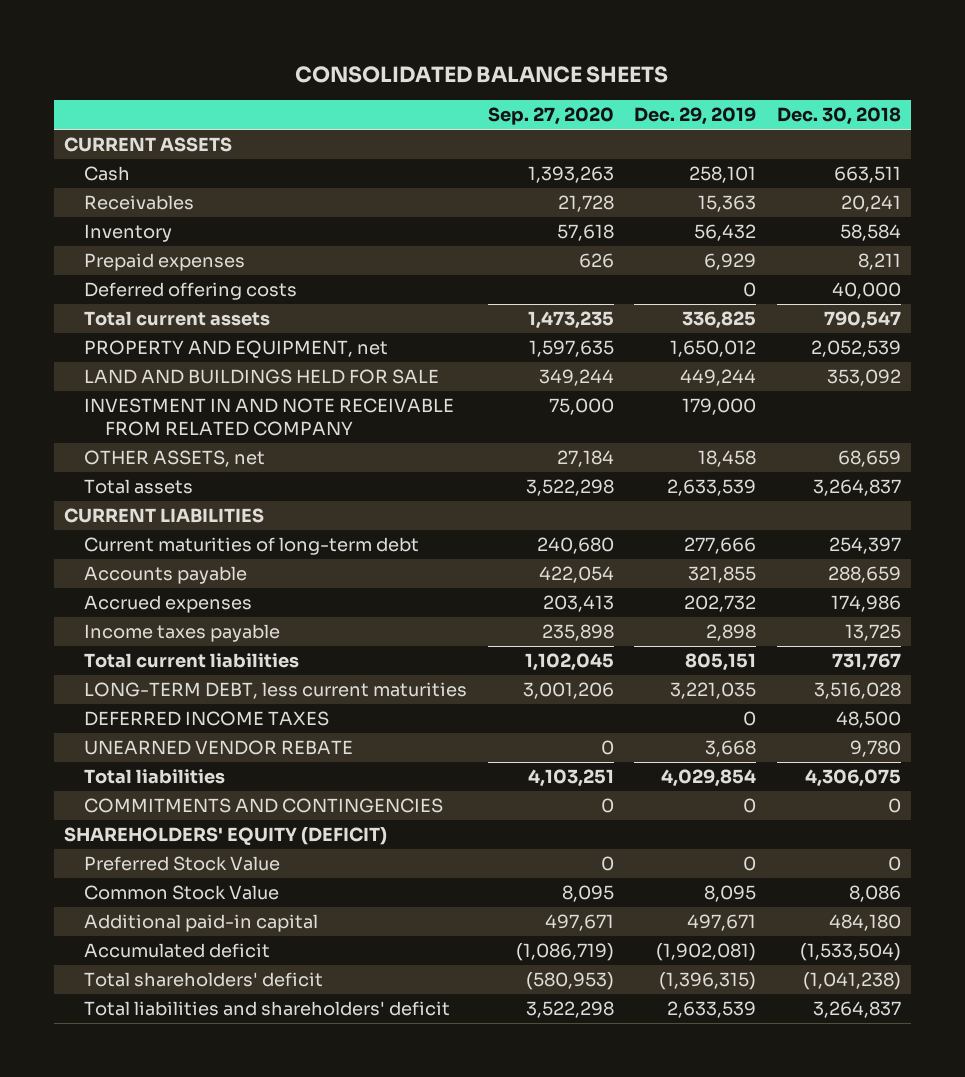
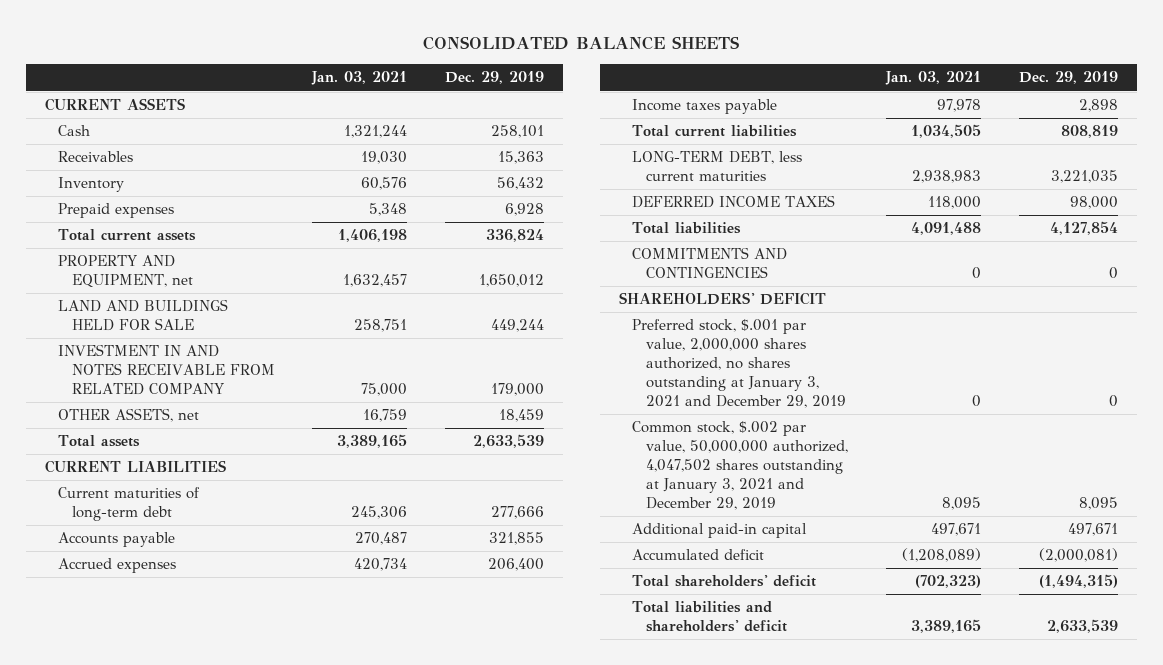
[487,107,614,126] Sep. 27, 2020 -> none
[776,107,901,126] Dec. 30, 2018 -> none
none -> [311,71,408,86] Jan. 03, 2021
[84,282,298,301] Deferred offering costs -> none
[704,253,757,271] 6,929 -> [504,203,544,217] 6,928
[682,311,757,330] 336,825 -> [485,229,544,243] 336,824
[84,398,455,436] INVESTMENT IN AND NOTE RECEIVABLE FROM RELATED COMPANY -> [58,344,275,395] INVESTMENT IN AND NOTES RECEIVABLE FROM RELATED COMPANY
[698,450,757,468] 18,458 -> [498,409,544,423] 18,459
[684,595,757,613] 202,732 -> [487,558,544,572] 206,400
[685,653,757,672] 805,151 -> [1060,125,1118,139] 808,819
[84,740,354,756] UNEARNED VENDOR REBATE -> none
[743,711,757,727] 0 -> [1069,196,1118,210] 98,000
[661,769,757,788] 4,029,854 -> [1049,221,1118,236] 4,127,854
[64,827,388,846] SHAREHOLDERS' EQUITY (DEFICIT) -> [618,292,826,306] SHAREHOLDERS' DEFICIT
[84,856,281,872] Preferred Stock Value -> [632,319,846,408] Preferred stock, $.001 par value, 2,000,000 shares authorized, no shares outstanding at January 3, 2021 and December 29, 2019
[84,885,280,901] Common Stock Value -> [632,421,848,510] Common stock, $.002 par value, 50,000,000 authorized, 4,047,502 shares outstanding at January 3, 2021 and December 29, 2019
[656,943,757,962] (1,902,081) -> [1038,548,1118,563] (2,000,081)
[659,972,757,991] (1,396,315) -> [1038,574,1118,589] (1,494,315)

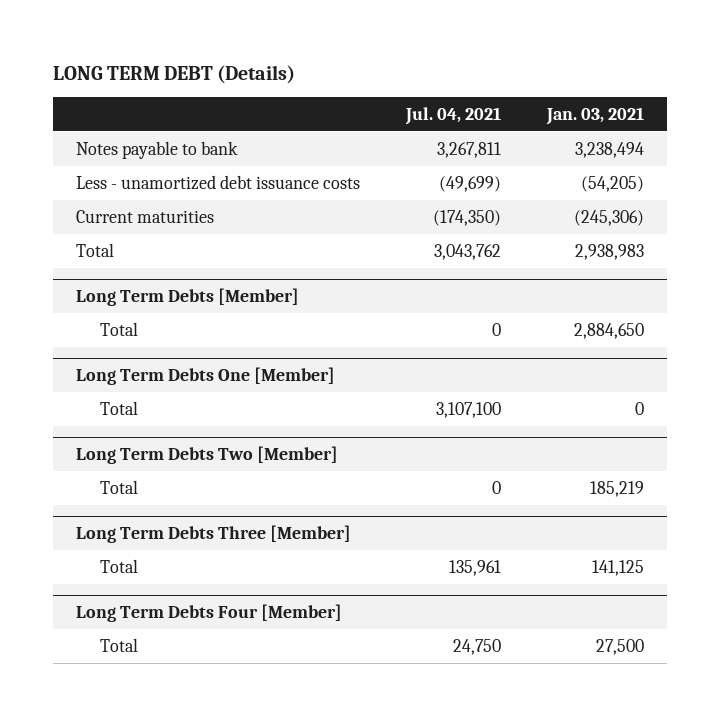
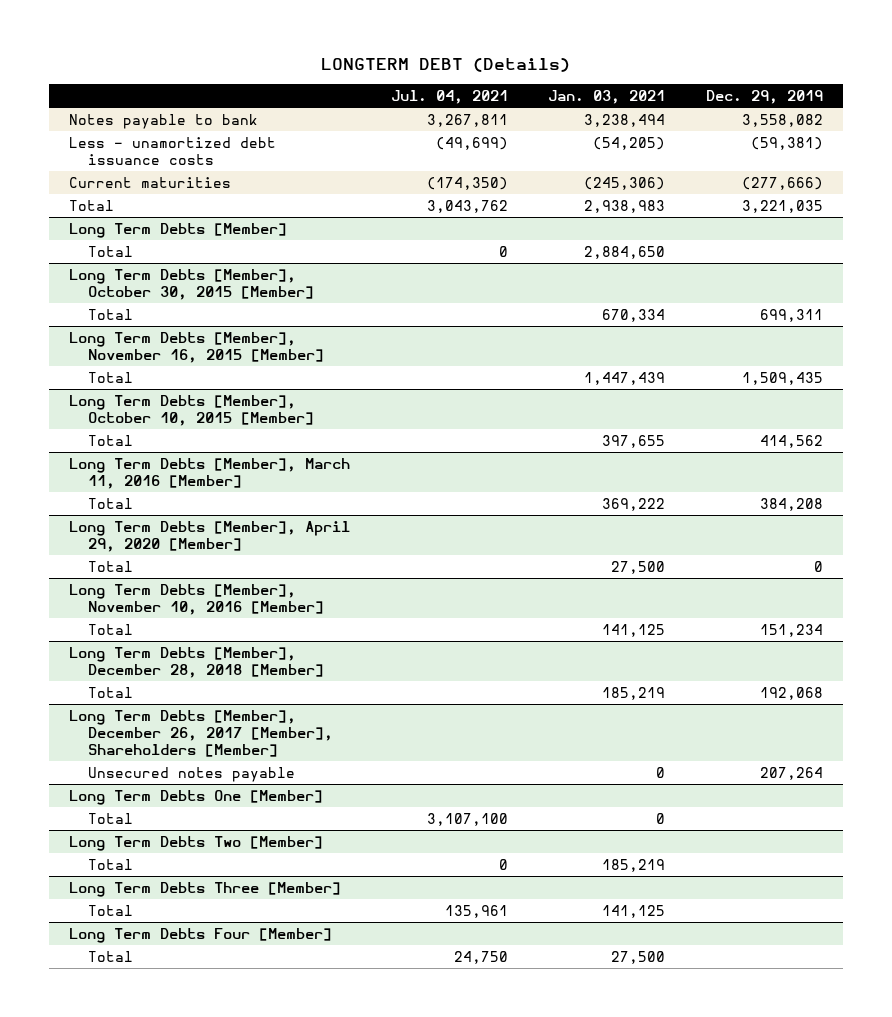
[53,65,296,85] LONG TERM DEBT (Details) -> [320,58,570,73] LONGTERM DEBT (Details)
none -> [705,89,823,104] Dec. 29, 2019
none -> [68,268,314,300] Long Term Debts [Member], October 30, 2015 [Member]
none -> [87,308,133,320] Total
none -> [68,331,324,363] Long Term Debts [Member], November 16, 2015 [Member]
none -> [87,371,133,383] Total
none -> [68,394,314,426] Long Term Debts [Member], October 10, 2015 [Member]
none -> [87,434,133,446] Total
none -> [68,457,350,489] Long Term Debts [Member], March 11, 2016 [Member]
none -> [87,497,133,509] Total
none -> [68,520,350,552] Long Term Debts [Member], April 29, 2020 [Member]
none -> [87,560,133,572] Total
none -> [68,583,324,615] Long Term Debts [Member], November 10, 2016 [Member]
none -> [87,623,133,635] Total
none -> [68,646,324,678] Long Term Debts [Member], December 28, 2018 [Member]
none -> [87,686,133,698] Total
none -> [68,709,333,758] Long Term Debts [Member], December 26, 2017 [Member], Shareholders [Member]
none -> [87,766,295,782] Unsecured notes payable

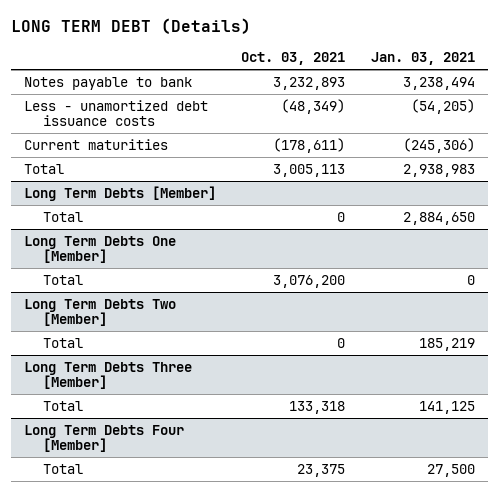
[320,58,570,73] LONGTERM DEBT (Details) -> [11,17,252,34] LONG TERM DEBT (Details)
[390,89,508,104] Jul. 04, 2021 -> none
[705,89,823,104] Dec. 29, 2019 -> none
none -> [241,51,346,65] Oct. 03, 2021
[68,268,314,300] Long Term Debts [Member], October 30, 2015 [Member] -> none
[87,308,133,320] Total -> none
[68,331,324,363] Long Term Debts [Member], November 16, 2015 [Member] -> none
[87,371,133,383] Total -> none
[68,394,314,426] Long Term Debts [Member], October 10, 2015 [Member] -> none
[87,434,133,446] Total -> none
[68,457,350,489] Long Term Debts [Member], March 11, 2016 [Member] -> none
[87,497,133,509] Total -> none
[68,520,350,552] Long Term Debts [Member], April 29, 2020 [Member] -> none
[87,560,133,572] Total -> none
[68,583,324,615] Long Term Debts [Member], November 10, 2016 [Member] -> none
[87,623,133,635] Total -> none
[68,646,324,678] Long Term Debts [Member], December 28, 2018 [Member] -> none
[87,686,133,698] Total -> none
[68,709,333,758] Long Term Debts [Member], December 26, 2017 [Member], Shareholders [Member] -> none
[87,766,295,782] Unsecured notes payable -> none

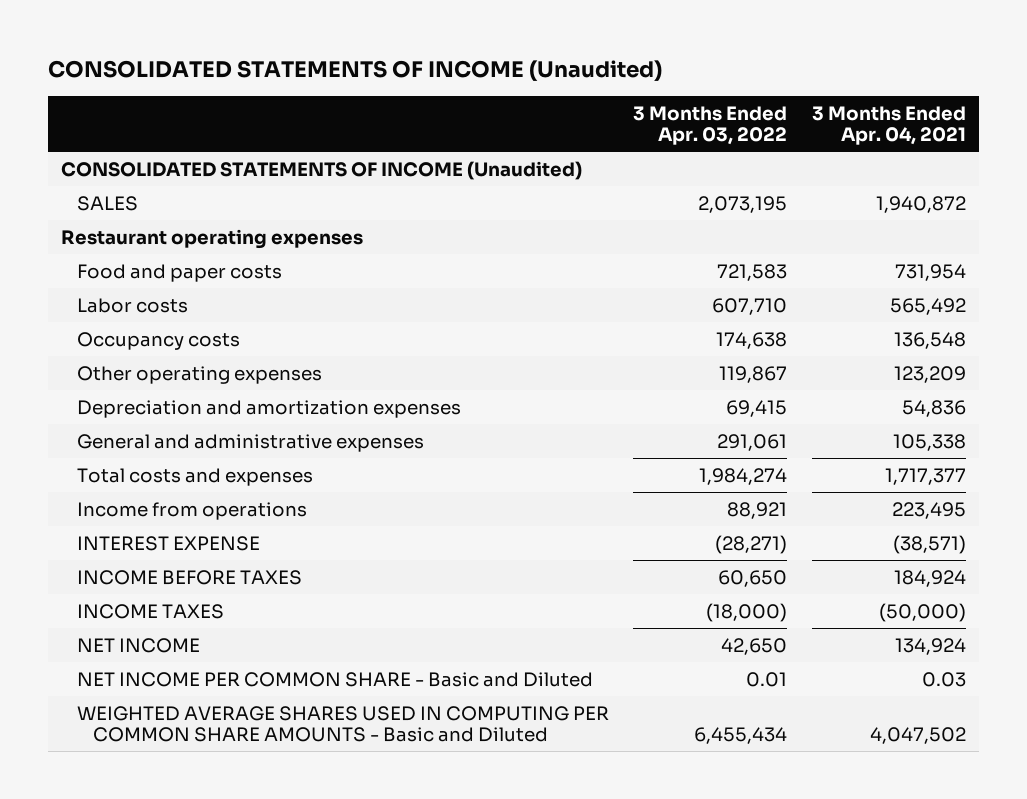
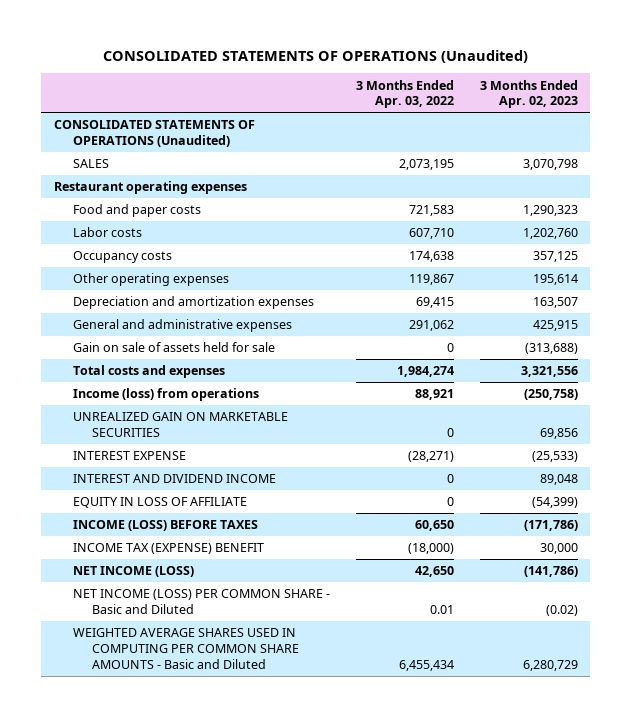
[48,60,663,82] CONSOLIDATED STATEMENTS OF INCOME (Unaudited) -> [102,49,528,63] CONSOLIDATED STATEMENTS OF OPERATIONS (Unaudited)
[812,105,967,146] 3 Months Ended Apr. 04, 2021 -> none
none -> [479,79,578,109] 3 Months Ended Apr. 02, 2023
[60,160,582,180] CONSOLIDATED STATEMENTS OF INCOME (Unaudited) -> [54,120,256,147] CONSOLIDATED STATEMENTS OF OPERATIONS (Unaudited)
[717,433,788,451] 291,061 -> [408,320,454,332] 291,062
none -> [73,342,276,353] Gain on sale of assets held for sale
[76,501,307,520] Income from operations -> [73,388,260,402] Income (loss) from operations
none -> [73,412,289,437] UNREALIZED GAIN ON MARKETABLE SECURITIES
none -> [73,474,277,484] INTEREST AND DIVIDEND INCOME
none -> [73,497,248,509] EQUITY IN LOSS OF AFFILIATE
[76,569,302,585] INCOME BEFORE TAXES -> [73,520,259,532] INCOME (LOSS) BEFORE TAXES
[76,603,224,619] INCOME TAXES -> [73,543,265,555] INCOME TAX (EXPENSE) BENEFIT
[76,637,200,653] NET INCOME -> [73,566,195,578] NET INCOME (LOSS)
[76,671,593,687] NET INCOME PER COMMON SHARE - Basic and Diluted -> [73,589,331,614] NET INCOME (LOSS) PER COMMON SHARE - Basic and Diluted

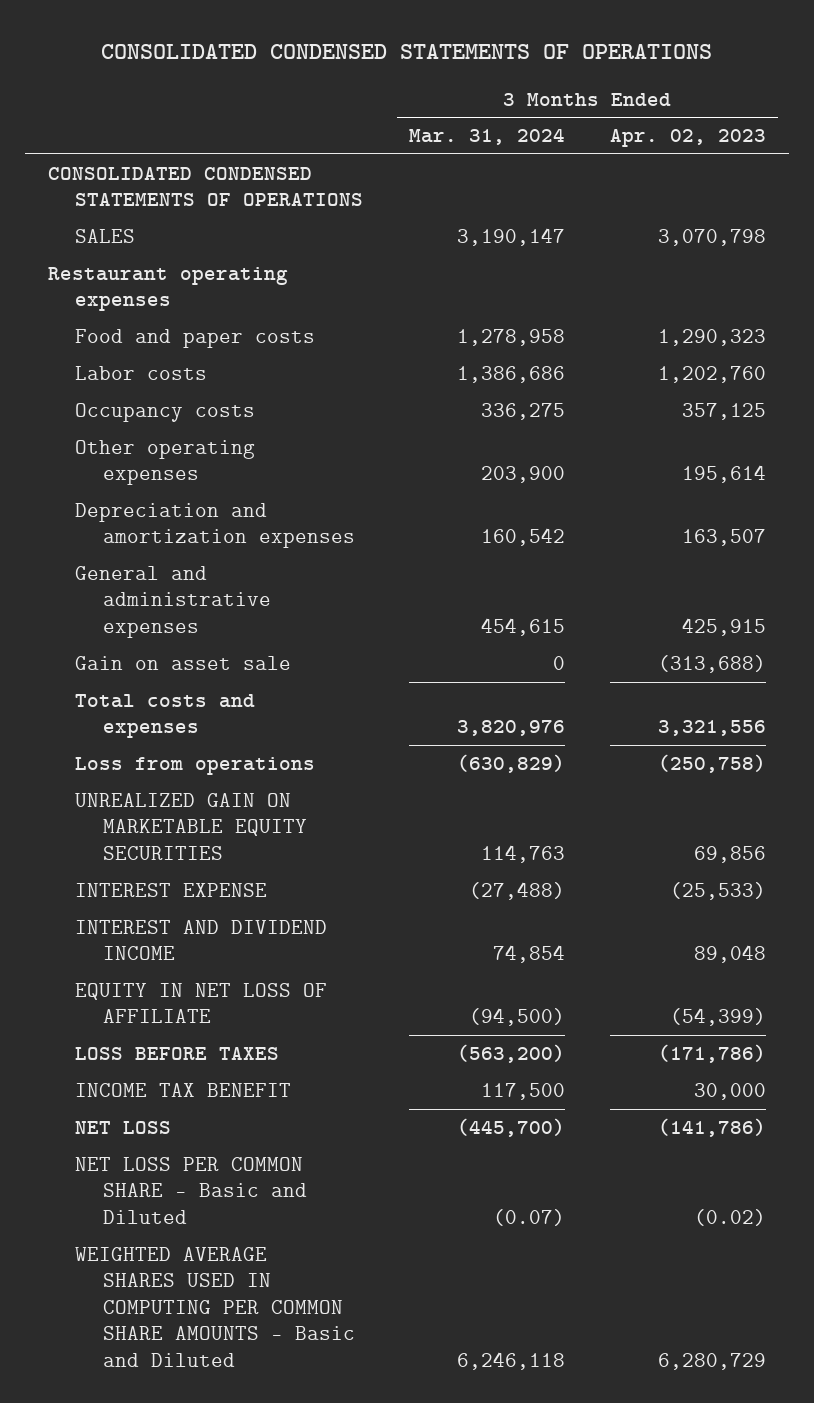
[102,49,528,63] CONSOLIDATED STATEMENTS OF OPERATIONS (Unaudited) -> [100,43,712,59] CONSOLIDATED CONDENSED STATEMENTS OF OPERATIONS
[355,79,454,109] 3 Months Ended Apr. 03, 2022 -> none
none -> [408,128,565,146] Mar. 31, 2024
[54,120,256,147] CONSOLIDATED STATEMENTS OF OPERATIONS (Unaudited) -> [47,166,364,207] CONSOLIDATED CONDENSED STATEMENTS OF OPERATIONS
[73,342,276,353] Gain on sale of assets held for sale -> [75,655,292,670] Gain on asset sale
[73,388,260,402] Income (loss) from operations -> [75,756,316,775] Loss from operations
[73,412,289,437] UNREALIZED GAIN ON MARKETABLE SECURITIES -> [75,792,307,860] UNREALIZED GAIN ON MARKETABLE EQUITY SECURITIES
[73,497,248,509] EQUITY IN LOSS OF AFFILIATE -> [75,982,328,1024] EQUITY IN NET LOSS OF AFFILIATE
[73,520,259,532] INCOME (LOSS) BEFORE TAXES -> [75,1046,280,1060] LOSS BEFORE TAXES
[73,543,265,555] INCOME TAX (EXPENSE) BENEFIT -> [75,1082,292,1097] INCOME TAX BENEFIT
[73,566,195,578] NET INCOME (LOSS) -> [75,1120,172,1134] NET LOSS
[73,589,331,614] NET INCOME (LOSS) PER COMMON SHARE - Basic and Diluted -> [75,1156,307,1224] NET LOSS PER COMMON SHARE - Basic and Diluted

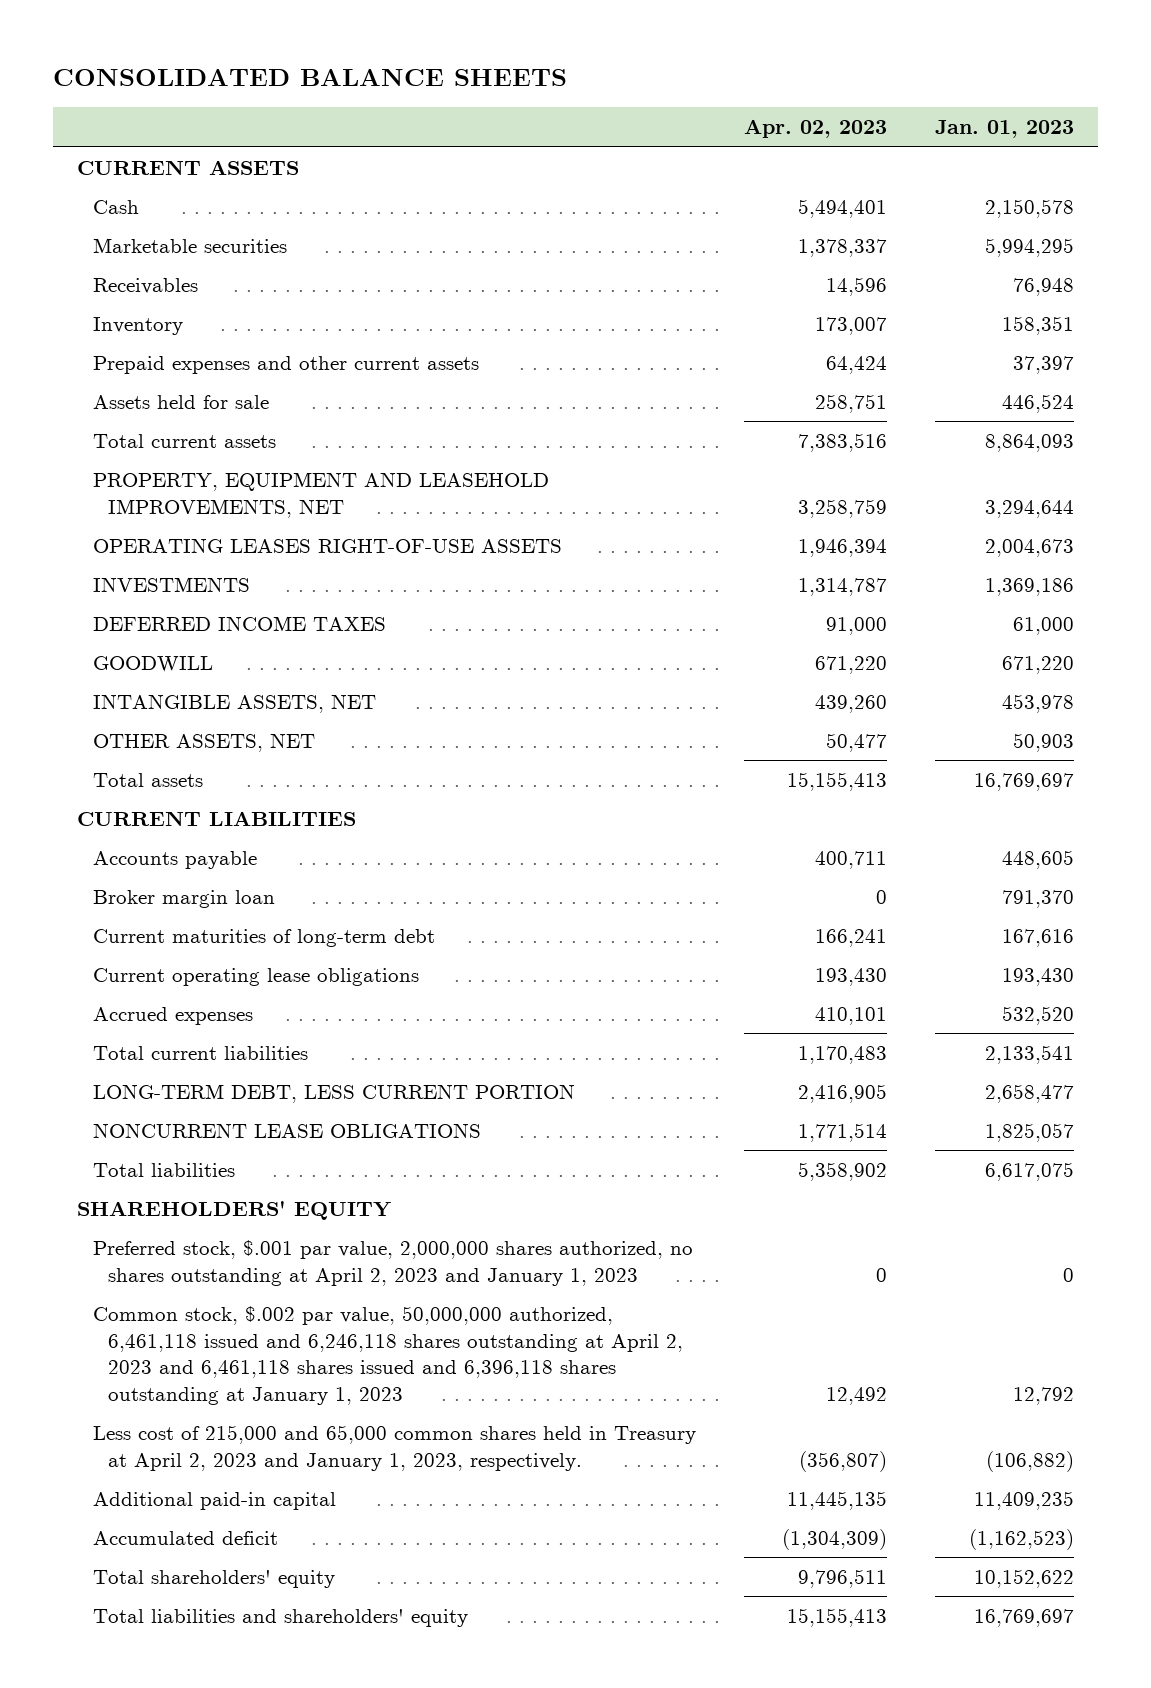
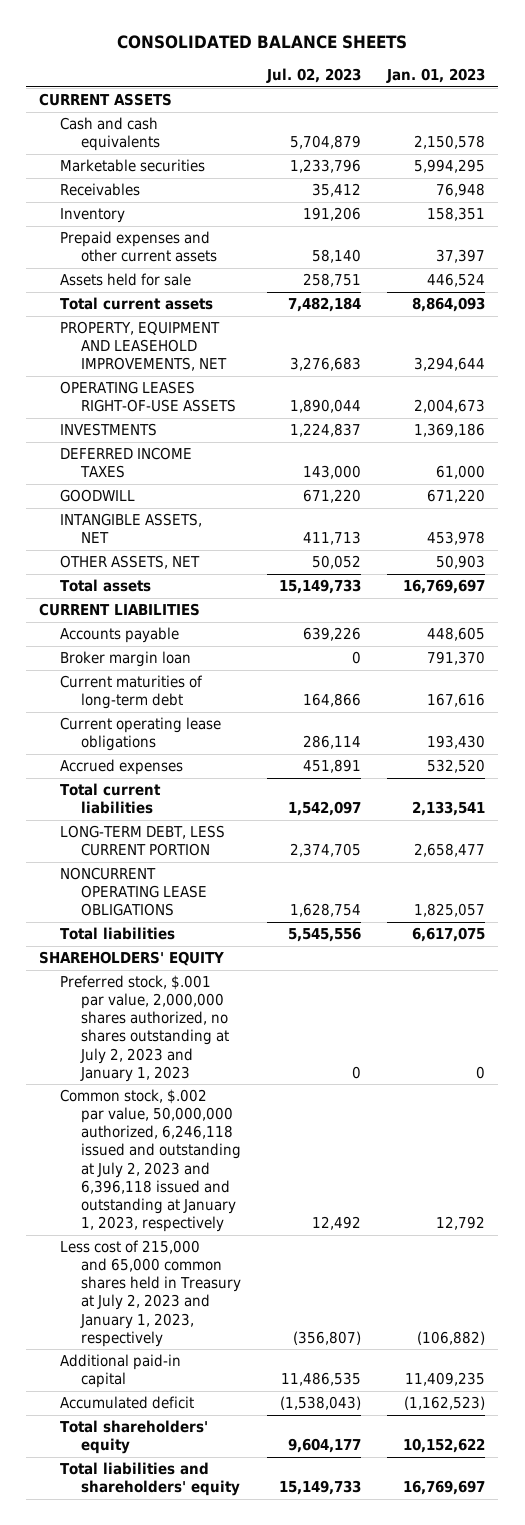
[743,119,887,139] Apr. 02, 2023 -> none
none -> [266,68,362,84] Jul. 02, 2023
[92,199,139,214] Cash -> [60,117,160,152] Cash and cash equivalents
[92,1122,481,1138] NONCURRENT LEASE OBLIGATIONS -> [60,867,207,917] NONCURRENT OPERATING LEASE OBLIGATIONS
[92,1239,693,1286] Preferred stock, $.001 par value, 2,000,000 shares authorized, no shares outstanding at April 2, 2023 and January 1, 2023 -> [60,975,229,1082] Preferred stock, $.001 par value, 2,000,000 shares authorized, no shares outstanding at July 2, 2023 and January 1, 2023
[92,1305,683,1405] Common stock, $.002 par value, 50,000,000 authorized, 6,461,118 issued and 6,246,118 shares outstanding at April 2, 2023 and 6,461,118 shares issued and 6,396,118 shares outstanding at January 1, 2023 -> [60,1089,241,1233] Common stock, $.002 par value, 50,000,000 authorized, 6,246,118 issued and outstanding at July 2, 2023 and 6,396,118 issued and outstanding at January 1, 2023, respectively
[92,1424,696,1471] Less cost of 215,000 and 65,000 common shares held in Treasury at April 2, 2023 and January 1, 2023, respectively. -> [60,1240,241,1347] Less cost of 215,000 and 65,000 common shares held in Treasury at July 2, 2023 and January 1, 2023, respectively

